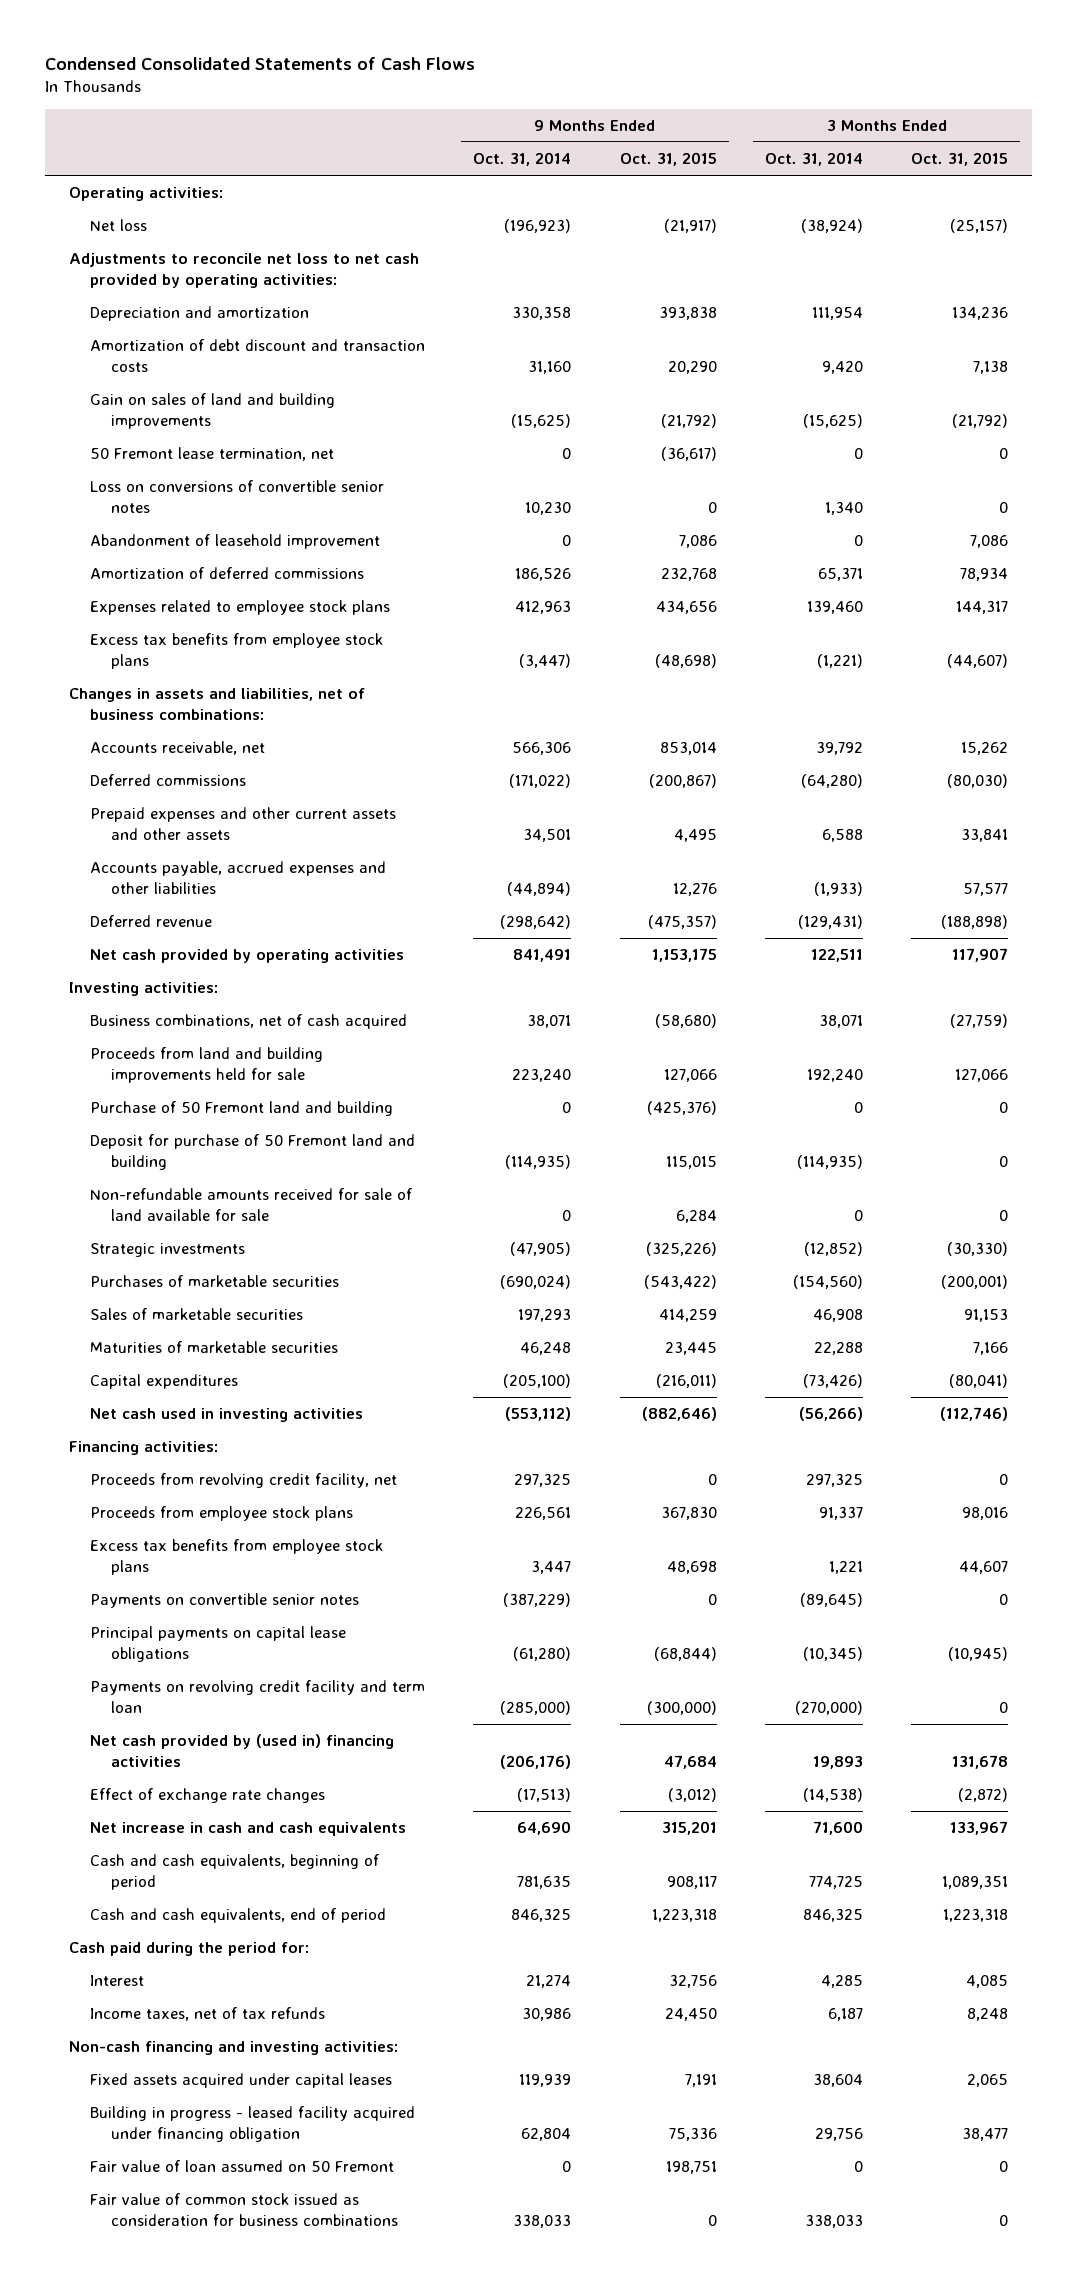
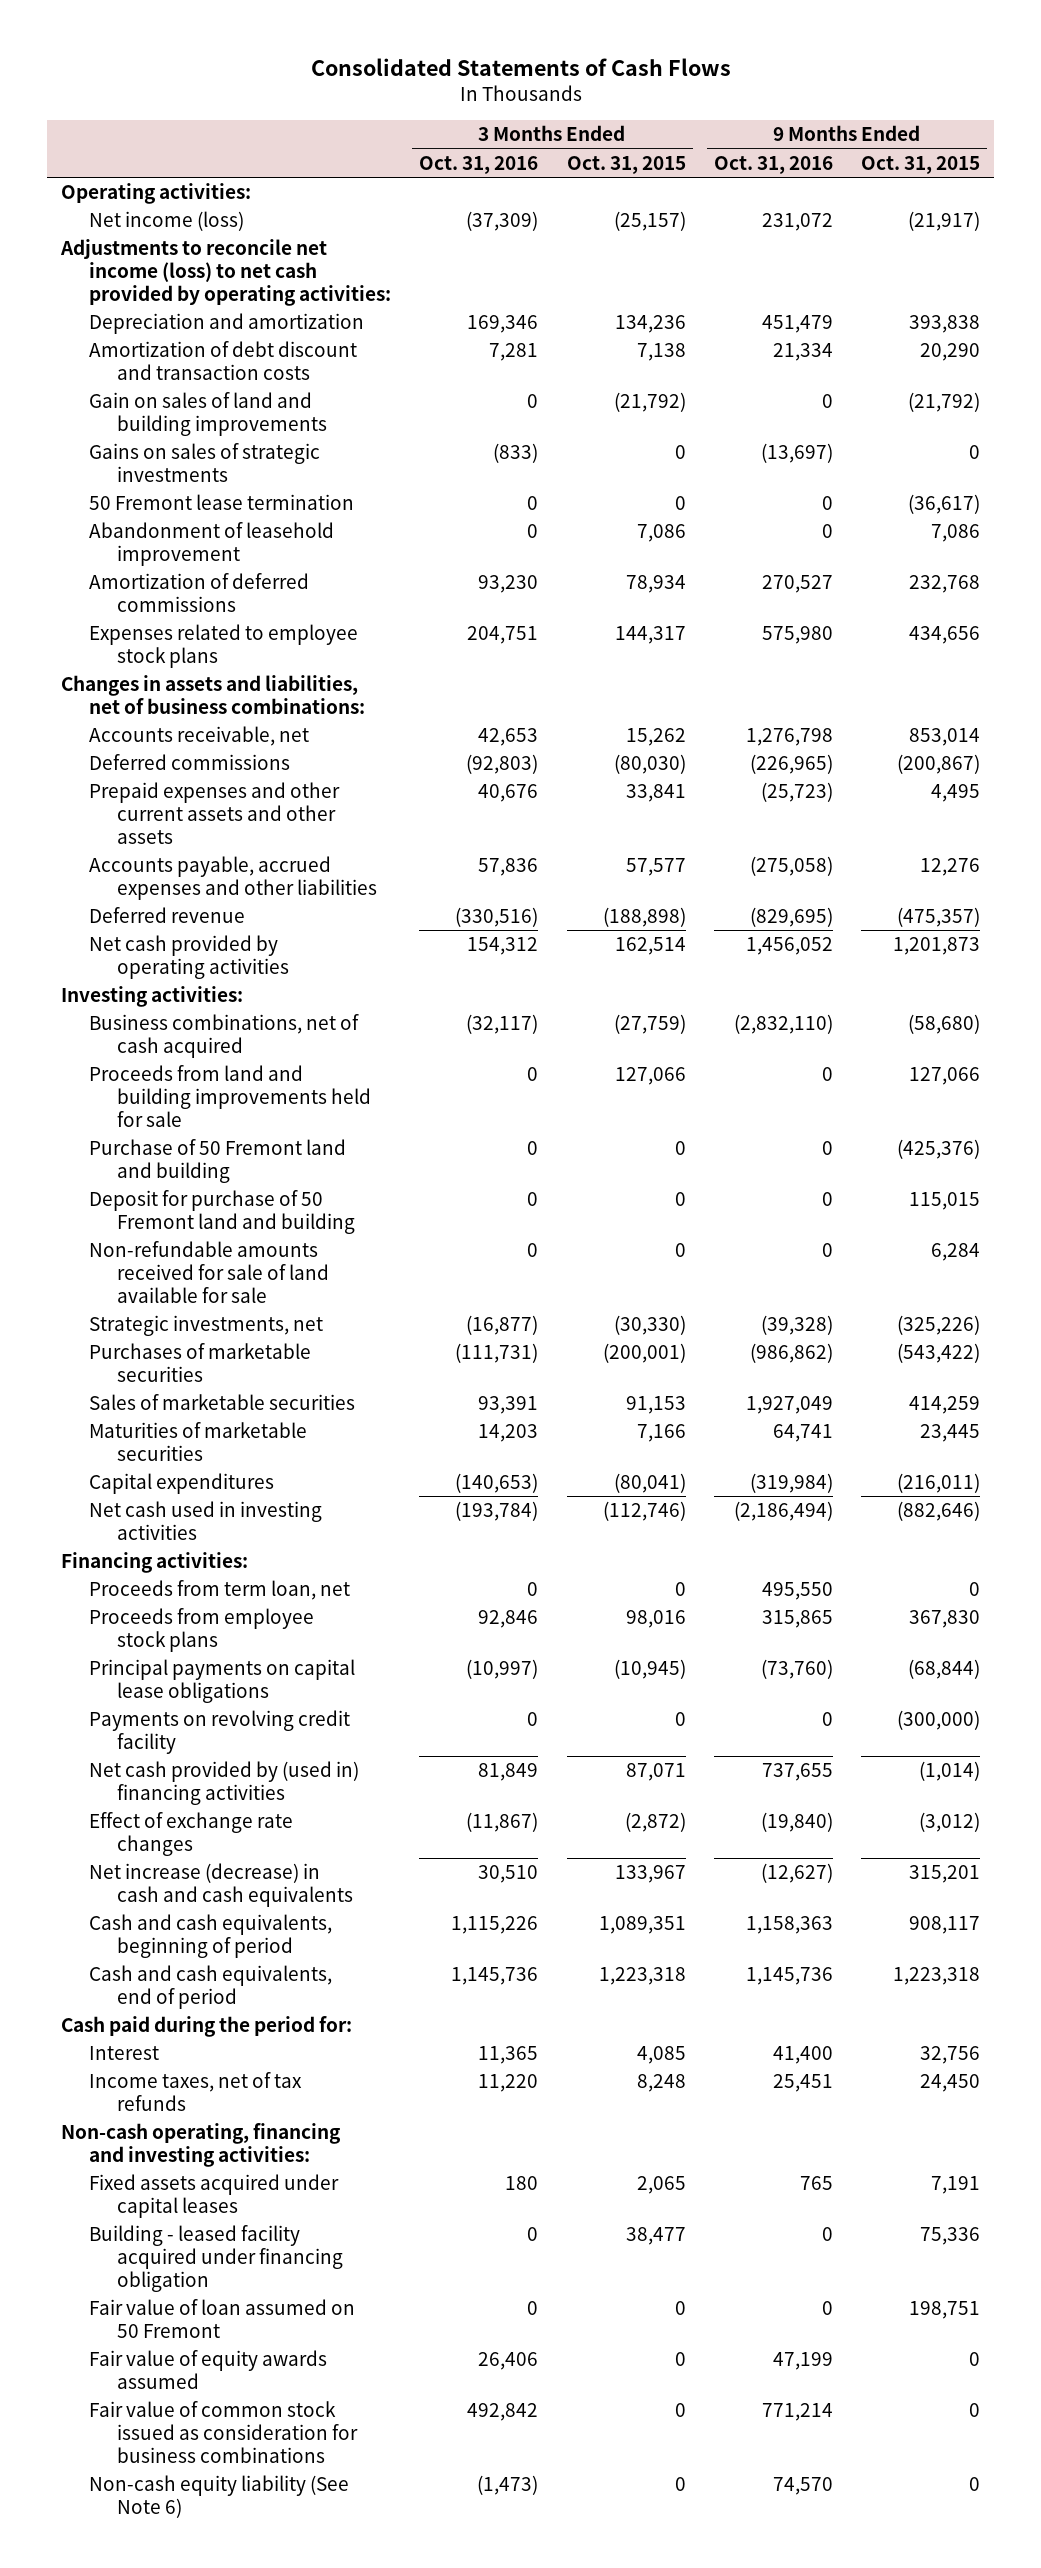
[45,57,476,71] Condensed Consolidated Statements of Cash Flows -> [310,57,731,76] Consolidated Statements of Cash Flows
[473,152,572,167] Oct. 31, 2014 -> none
[764,152,863,167] Oct. 31, 2014 -> none
none -> [419,155,539,174] Oct. 31, 2016
none -> [713,155,833,174] Oct. 31, 2016
[90,219,148,232] Net loss -> [88,211,244,232] Net income (loss)
[69,253,420,288] Adjustments to reconcile net loss to net cash provided by operating activities: -> [59,239,391,306] Adjustments to reconcile net income (loss) to net cash provided by operating activities:
[90,480,385,513] Loss on conversions of convertible senior notes -> none
none -> [88,443,320,482] Gains on sales of strategic investments
[90,447,335,462] 50 Fremont lease termination, net -> [88,494,354,511] 50 Fremont lease termination
[90,633,384,669] Excess tax benefits from employee stock plans -> none
[651,948,717,963] 1,153,175 -> [893,937,981,956] 1,201,873
[952,948,1009,963] 117,907 -> [614,937,686,956] 162,514
[90,1243,246,1258] Strategic investments -> [88,1315,323,1337] Strategic investments, net
[90,1473,398,1489] Proceeds from revolving credit facility, net -> none
none -> [88,1580,350,1601] Proceeds from term loan, net
[90,1539,384,1575] Excess tax benefits from employee stock plans -> none
[90,1593,360,1609] Payments on convertible senior notes -> none
[90,1680,426,1713] Payments on revolving credit facility and term loan -> [88,1710,350,1754] Payments on revolving credit facility
[663,1754,717,1769] 47,684 -> [919,1761,981,1782] (1,014)
[952,1754,1009,1769] 131,678 -> [625,1763,686,1782] 87,071
[90,1822,407,1837] Net increase in cash and cash equivalents -> [88,1863,354,1907] Net increase (decrease) in cash and cash equivalents
[69,2041,399,2056] Non-cash financing and investing activities: -> [60,2123,341,2167] Non-cash operating, financing and investing activities:
[90,2106,416,2142] Building in progress - leased facility acquired under financing obligation -> [88,2225,344,2292] Building - leased facility acquired under financing obligation
none -> [88,2350,327,2389] Fair value of equity awards assumed
none -> [88,2475,349,2518] Non-cash equity liability (See Note 6)

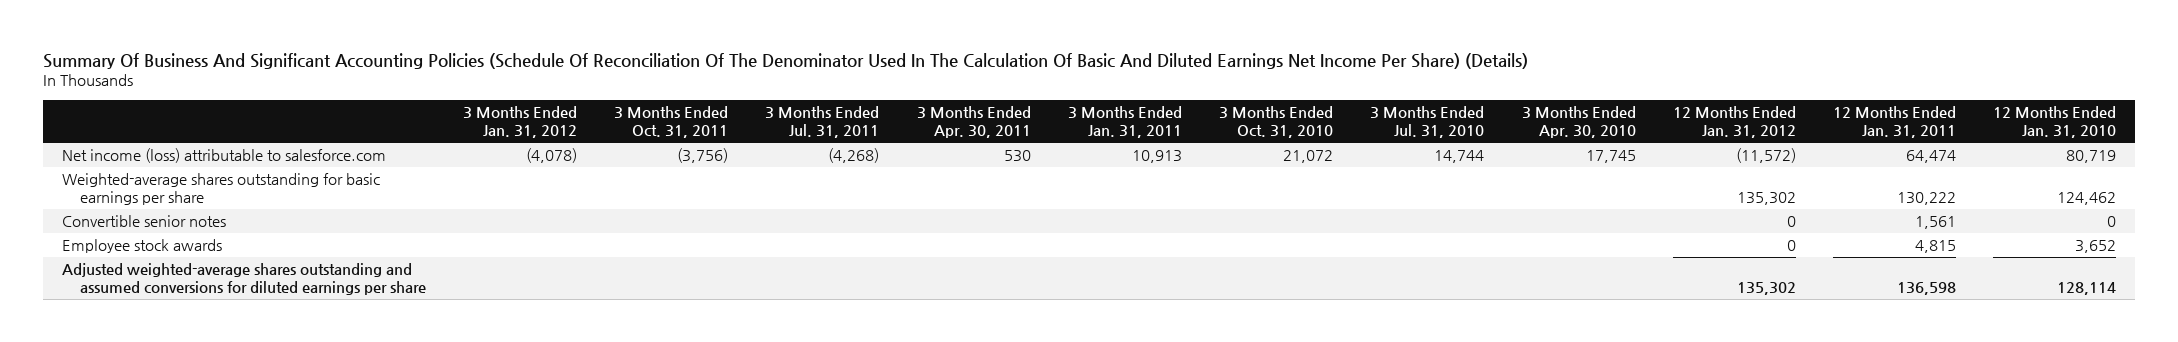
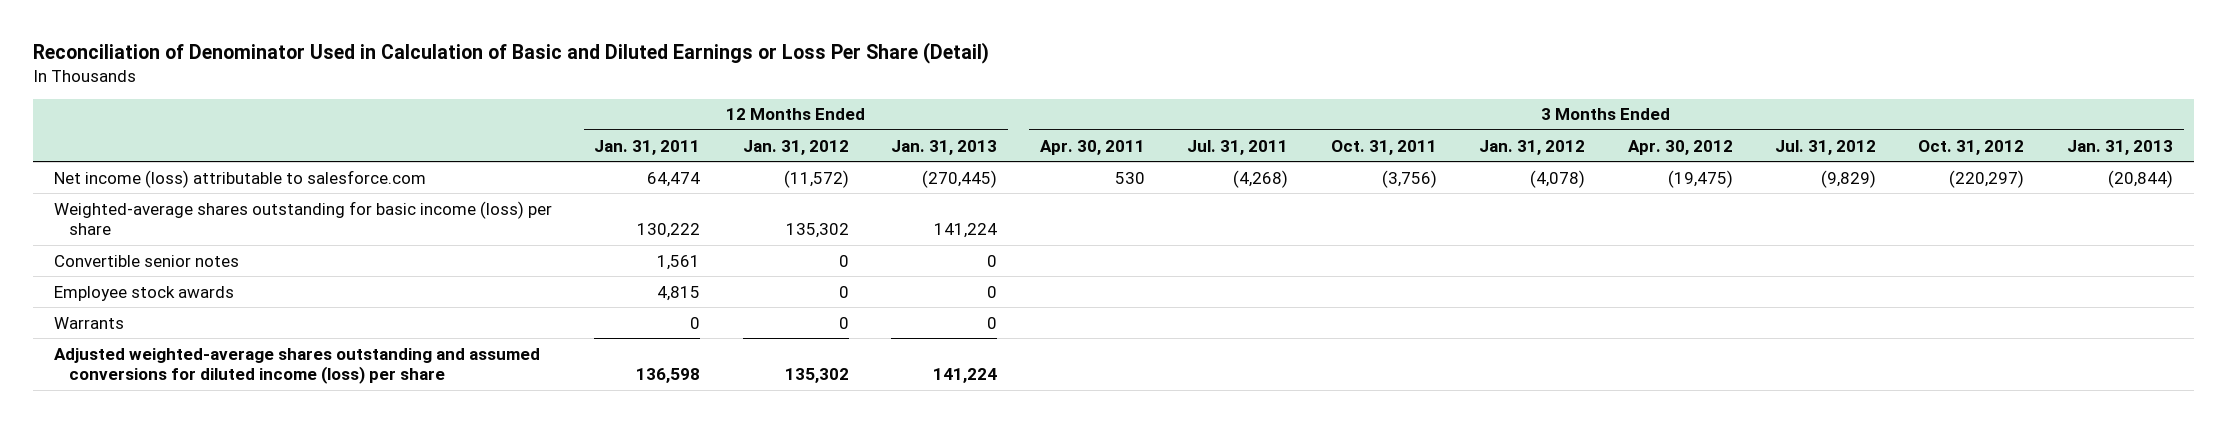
[43,52,1529,69] Summary Of Business And Significant Accounting Policies (Schedule Of Reconciliation Of The Denominator Used In The Calculation Of Basic And Diluted Earnings Net Income Per Share) (Details) -> [32,41,989,64] Reconciliation of Denominator Used in Calculation of Basic and Diluted Earnings or Loss Per Share (Detail)
[1067,106,1182,139] 3 Months Ended Jan. 31, 2011 -> none
[1219,106,1334,139] 3 Months Ended Oct. 31, 2010 -> none
[1370,106,1485,139] 3 Months Ended Jul. 31, 2010 -> none
[1521,106,1636,139] 3 Months Ended Apr. 30, 2010 -> none
[1993,106,2117,139] 12 Months Ended Jan. 31, 2010 -> none
none -> [891,139,998,155] Jan. 31, 2013
none -> [1627,139,1733,155] Apr. 30, 2012
none -> [1775,139,1877,155] Jul. 31, 2012
none -> [1918,139,2025,155] Oct. 31, 2012
none -> [2066,139,2173,155] Jan. 31, 2013
[61,173,380,206] Weighted-average shares outstanding for basic earnings per share -> [53,200,552,236] Weighted-average shares outstanding for basic income (loss) per share
none -> [53,316,124,329] Warrants
[61,263,426,296] Adjusted weighted-average shares outstanding and assumed conversions for diluted earnings per share -> [53,347,540,385] Adjusted weighted-average shares outstanding and assumed conversions for diluted income (loss) per share

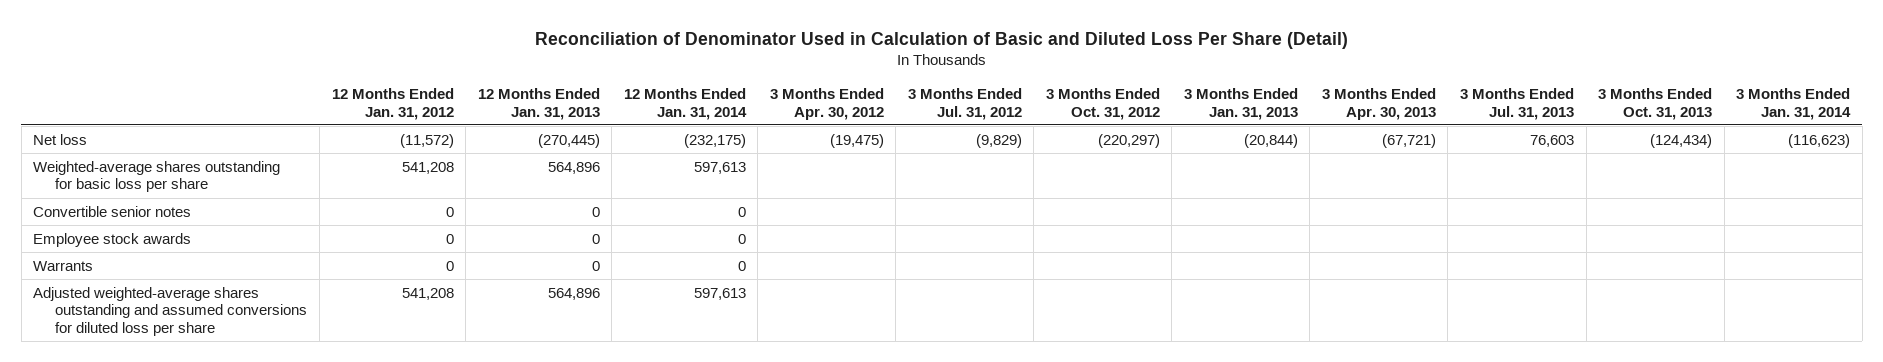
[32,41,989,64] Reconciliation of Denominator Used in Calculation of Basic and Diluted Earnings or Loss Per Share (Detail) -> [534,31,1348,49] Reconciliation of Denominator Used in Calculation of Basic and Diluted Loss Per Share (Detail)
[594,139,701,155] Jan. 31, 2011 -> none
[1039,139,1145,155] Apr. 30, 2011 -> none
[1187,139,1289,155] Jul. 31, 2011 -> none
[1330,139,1437,155] Oct. 31, 2011 -> none
[1479,139,1586,155] Jan. 31, 2012 -> none
none -> [623,88,747,120] 12 Months Ended Jan. 31, 2014
none -> [1321,88,1436,120] 3 Months Ended Apr. 30, 2013
none -> [1460,88,1575,120] 3 Months Ended Jul. 31, 2013
none -> [1598,88,1713,120] 3 Months Ended Oct. 31, 2013
none -> [1736,88,1852,120] 3 Months Ended Jan. 31, 2014
[53,169,426,188] Net income (loss) attributable to salesforce.com -> [33,133,88,145] Net loss
[53,200,552,236] Weighted-average shares outstanding for basic income (loss) per share -> [33,160,281,193] Weighted-average shares outstanding for basic loss per share
[785,223,849,239] 135,302 -> [401,161,454,174] 541,208
[934,223,998,239] 141,224 -> [547,161,600,174] 564,896
[53,347,540,385] Adjusted weighted-average shares outstanding and assumed conversions for diluted income (loss) per share -> [33,286,308,337] Adjusted weighted-average shares outstanding and assumed conversions for diluted loss per share
[784,368,849,384] 135,302 -> [401,287,454,300] 541,208
[933,368,998,384] 141,224 -> [547,287,600,300] 564,896

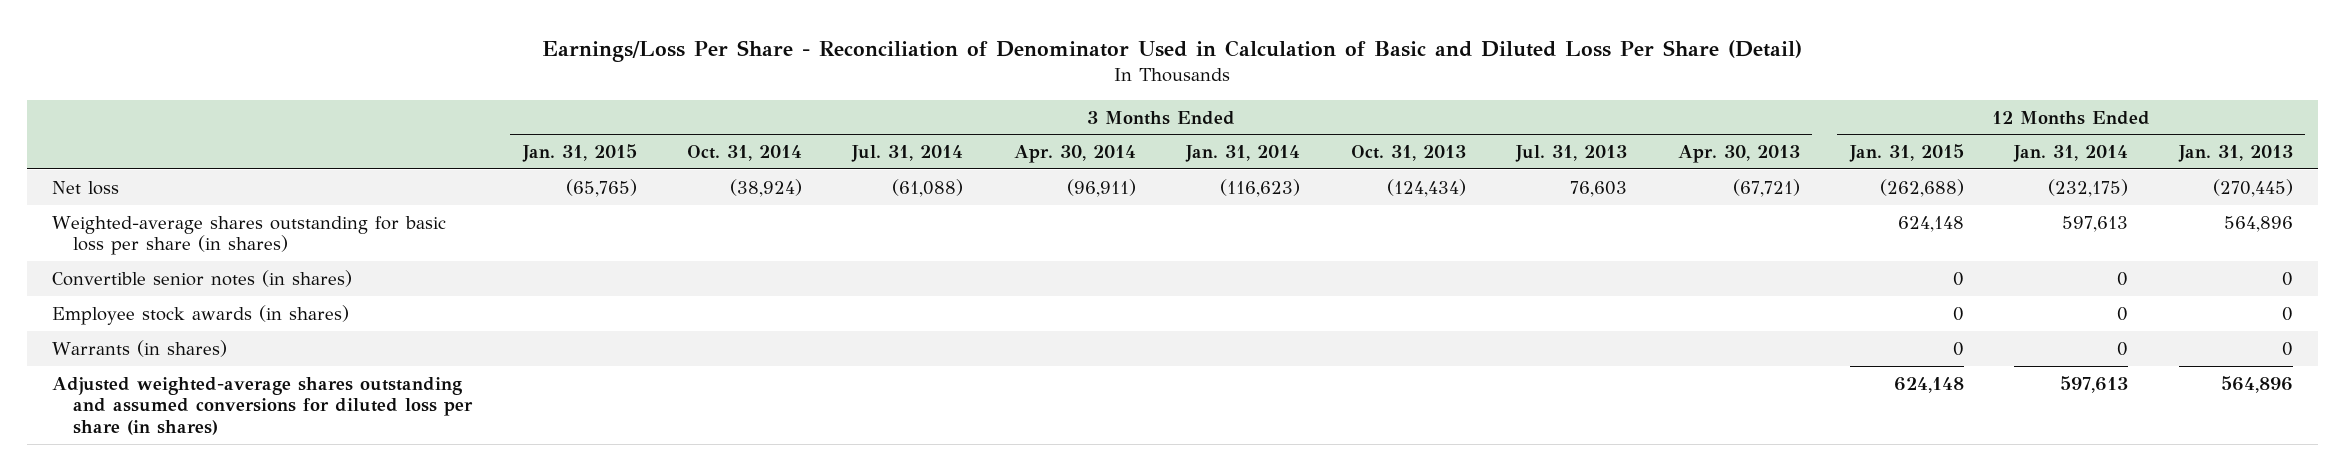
[534,31,1348,49] Reconciliation of Denominator Used in Calculation of Basic and Diluted Loss Per Share (Detail) -> [542,39,1803,62] Earnings/Loss Per Share - Reconciliation of Denominator Used in Calculation of Basic and Diluted Loss Per Share (Detail)
[331,88,454,120] 12 Months Ended Jan. 31, 2012 -> none
[769,88,884,120] 3 Months Ended Apr. 30, 2012 -> none
[907,88,1022,120] 3 Months Ended Jul. 31, 2012 -> none
[1045,88,1160,120] 3 Months Ended Oct. 31, 2012 -> none
[1183,88,1298,120] 3 Months Ended Jan. 31, 2013 -> none
none -> [521,144,637,163] Jan. 31, 2015
none -> [687,145,803,162] Oct. 31, 2014
none -> [851,145,964,163] Jul. 31, 2014
none -> [1013,145,1136,164] Apr. 30, 2014
none -> [1848,144,1964,163] Jan. 31, 2015
[33,160,281,193] Weighted-average shares outstanding for basic loss per share -> [52,215,447,256] Weighted-average shares outstanding for basic loss per share (in shares)
[33,205,192,217] Convertible senior notes -> [52,269,353,287] Convertible senior notes (in shares)
[33,232,192,247] Employee stock awards -> [52,304,350,325] Employee stock awards (in shares)
[33,260,94,271] Warrants -> [52,339,228,357] Warrants (in shares)
[33,286,308,337] Adjusted weighted-average shares outstanding and assumed conversions for diluted loss per share -> [52,376,474,436] Adjusted weighted-average shares outstanding and assumed conversions for diluted loss per share (in shares)

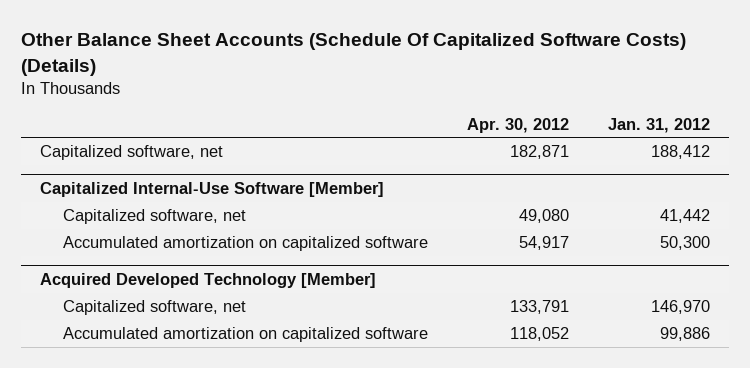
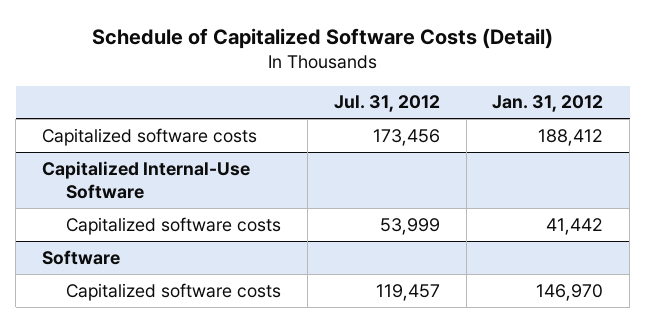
[20,33,686,76] Other Balance Sheet Accounts (Schedule Of Capitalized Software Costs) (Details) -> [91,27,553,49] Schedule of Capitalized Software Costs (Detail)
[466,117,569,133] Apr. 30, 2012 -> none
none -> [333,95,440,113] Jul. 31, 2012
[62,236,428,252] Accumulated amortization on capitalized software -> none
[40,273,377,289] Acquired Developed Technology [Member] -> none
[62,327,428,343] Accumulated amortization on capitalized software -> none
[40,145,224,161] Capitalized software, net -> [42,127,258,146] Capitalized software costs
[40,182,385,198] Capitalized Internal-Use Software [Member] -> [42,160,251,199] Capitalized Internal-Use Software
[62,209,246,225] Capitalized software, net -> [66,216,282,235] Capitalized software costs
none -> [42,249,121,265] Software
[62,300,246,316] Capitalized software, net -> [66,282,282,301] Capitalized software costs

